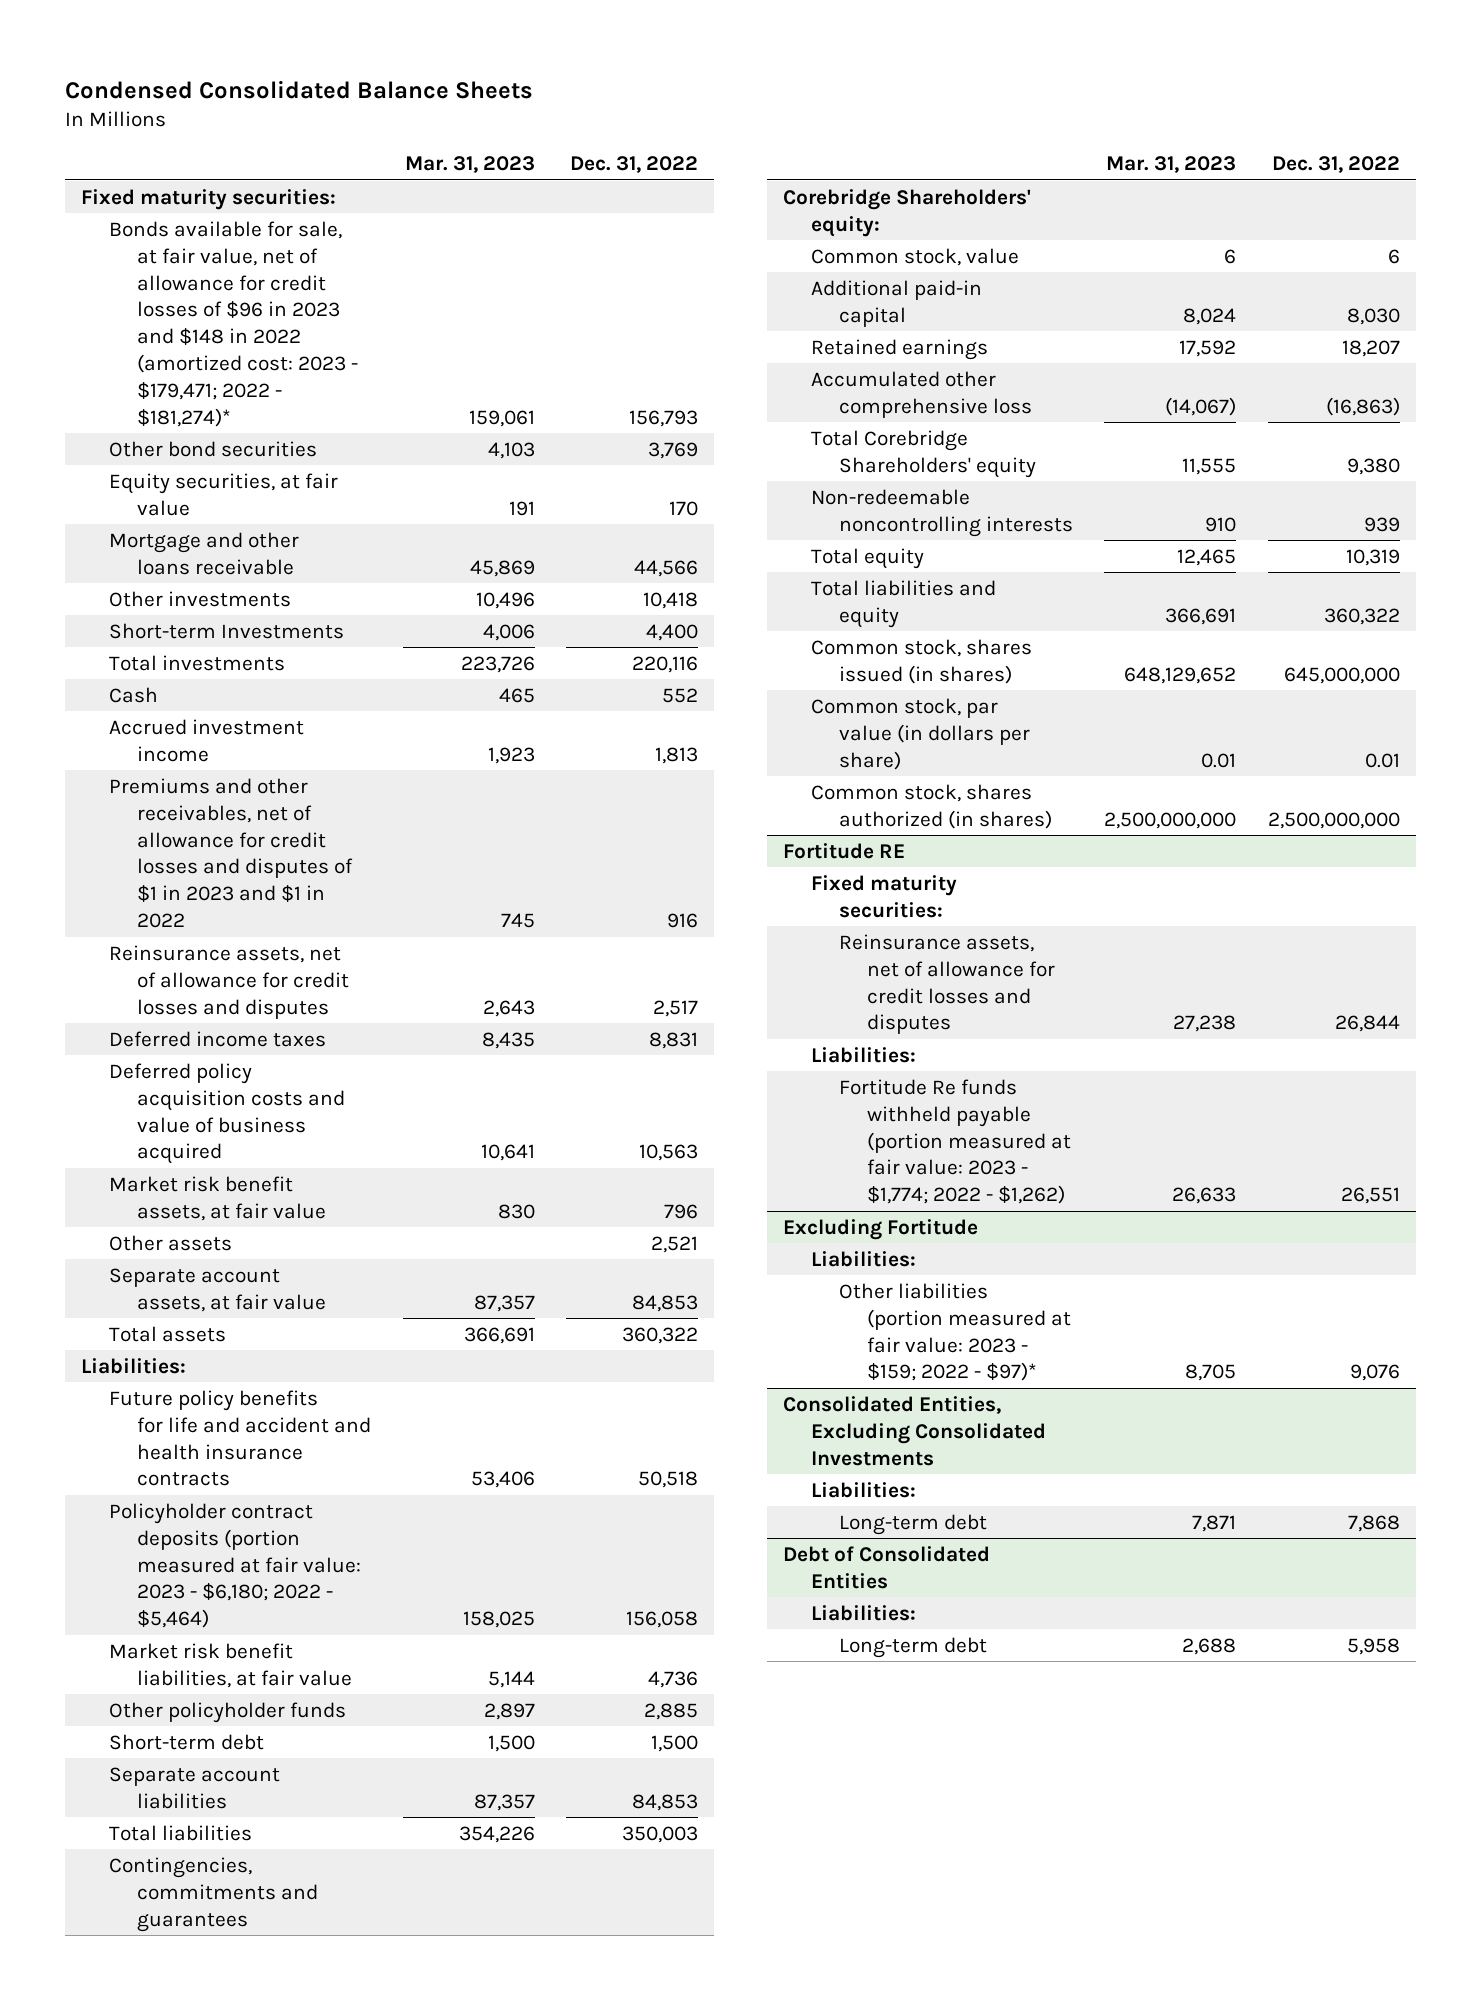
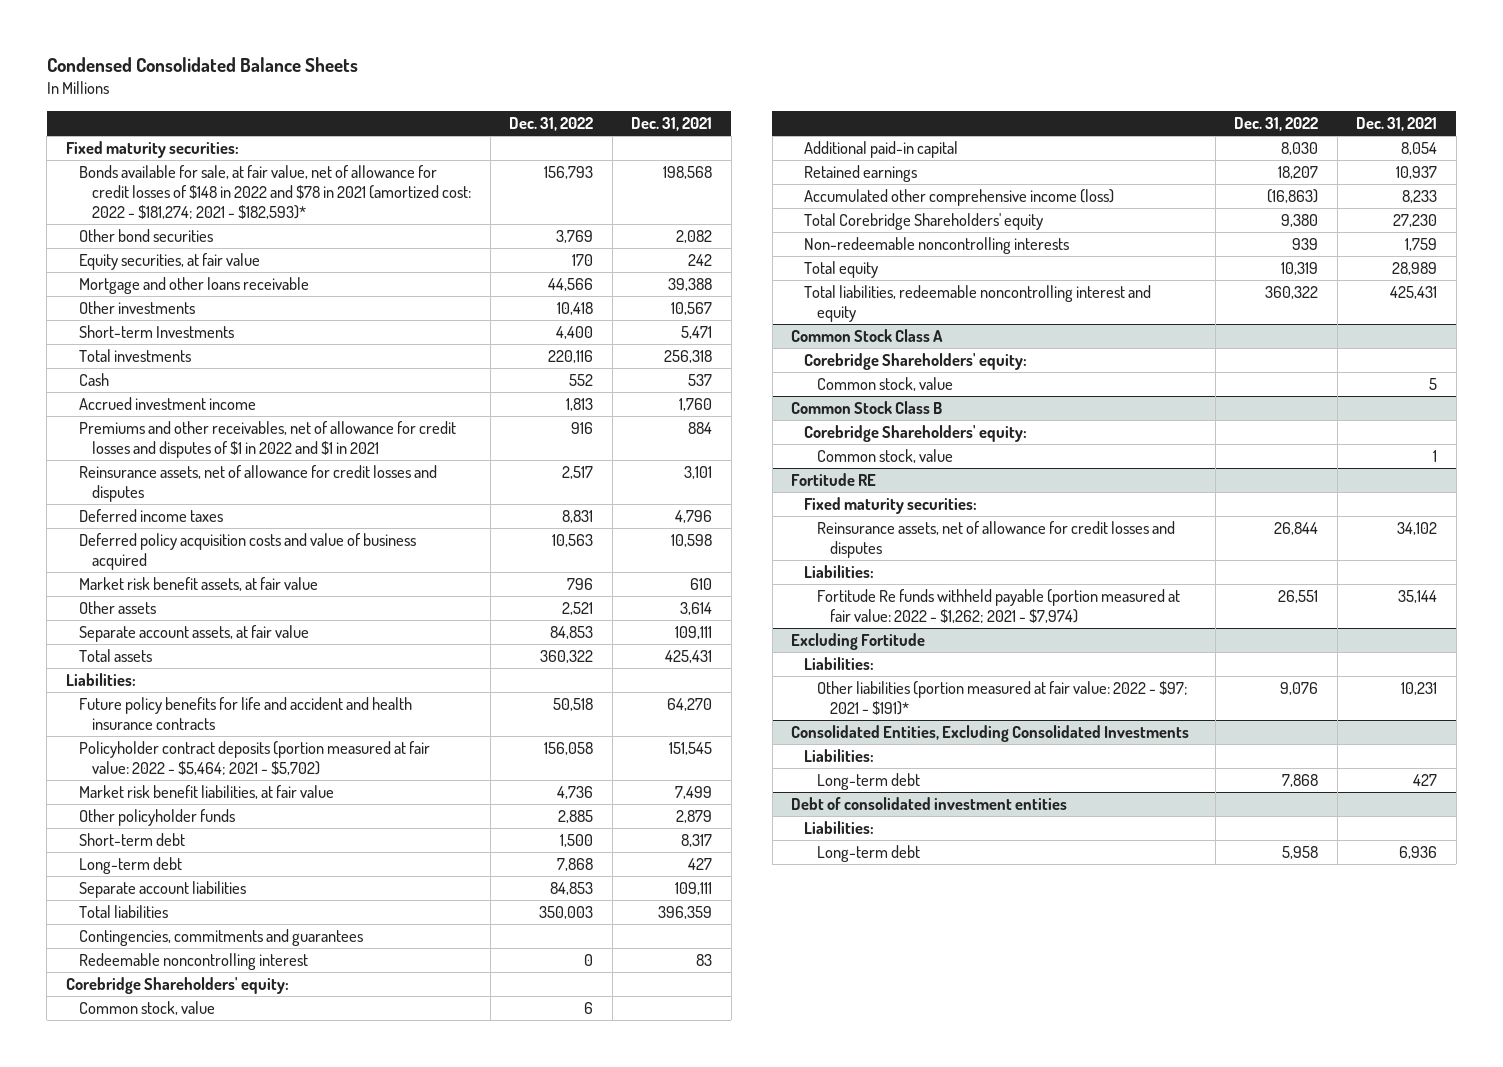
[404,156,535,174] Mar. 31, 2023 -> none
none -> [631,116,713,131] Dec. 31, 2021
[108,220,358,427] Bonds available for sale, at fair value, net of allowance for credit losses of $96 in 2023 and $148 in 2022 (amortized cost: 2023 - $179,471; 2022 - $181,274)* -> [79,165,472,219] Bonds available for sale, at fair value, net of allowance for credit losses of $148 in 2022 and $78 in 2021 (amortized cost: 2022 - $181,274; 2021 - $182,593)*
[108,777,353,928] Premiums and other receivables, net of allowance for credit losses and disputes of $1 in 2023 and $1 in 2022 -> [79,421,457,458] Premiums and other receivables, net of allowance for credit losses and disputes of $1 in 2022 and $1 in 2021
[108,1502,361,1629] Policyholder contract deposits (portion measured at fair value: 2023 - $6,180; 2022 - $5,464) -> [79,741,431,775] Policyholder contract deposits (portion measured at fair value: 2022 - $5,464; 2021 - $5,702)
none -> [79,857,183,875] Long-term debt
none -> [79,953,309,971] Redeemable noncontrolling interest
[810,370,1032,418] Accumulated other comprehensive loss -> [804,189,1115,207] Accumulated other comprehensive income (loss)
[810,638,1032,684] Common stock, shares issued (in shares) -> none
[810,697,1030,770] Common stock, par value (in dollars per share) -> none
[810,783,1052,829] Common stock, shares authorized (in shares) -> none
[810,579,996,628] Total liabilities and equity -> [804,285,1152,322] Total liabilities, redeemable noncontrolling interest and equity
none -> [791,329,944,343] Common Stock Class A
none -> [804,353,1028,371] Corebridge Shareholders' equity:
none -> [817,377,954,392] Common stock, value
none -> [791,401,943,415] Common Stock Class B
none -> [804,425,1028,443] Corebridge Shareholders' equity:
none -> [817,449,954,464] Common stock, value
[838,1078,1071,1205] Fortitude Re funds withheld payable (portion measured at fair value: 2023 - $1,774; 2022 - $1,262) -> [817,589,1181,623] Fortitude Re funds withheld payable (portion measured at fair value: 2022 - $1,262; 2021 - $7,974)
[838,1282,1071,1382] Other liabilities (portion measured at fair value: 2023 - $159; 2022 - $97)* -> [817,681,1189,715] Other liabilities (portion measured at fair value: 2022 - $97; 2021 - $191)*
[782,1545,990,1589] Debt of Consolidated Entities -> [791,797,1068,811] Debt of consolidated investment entities

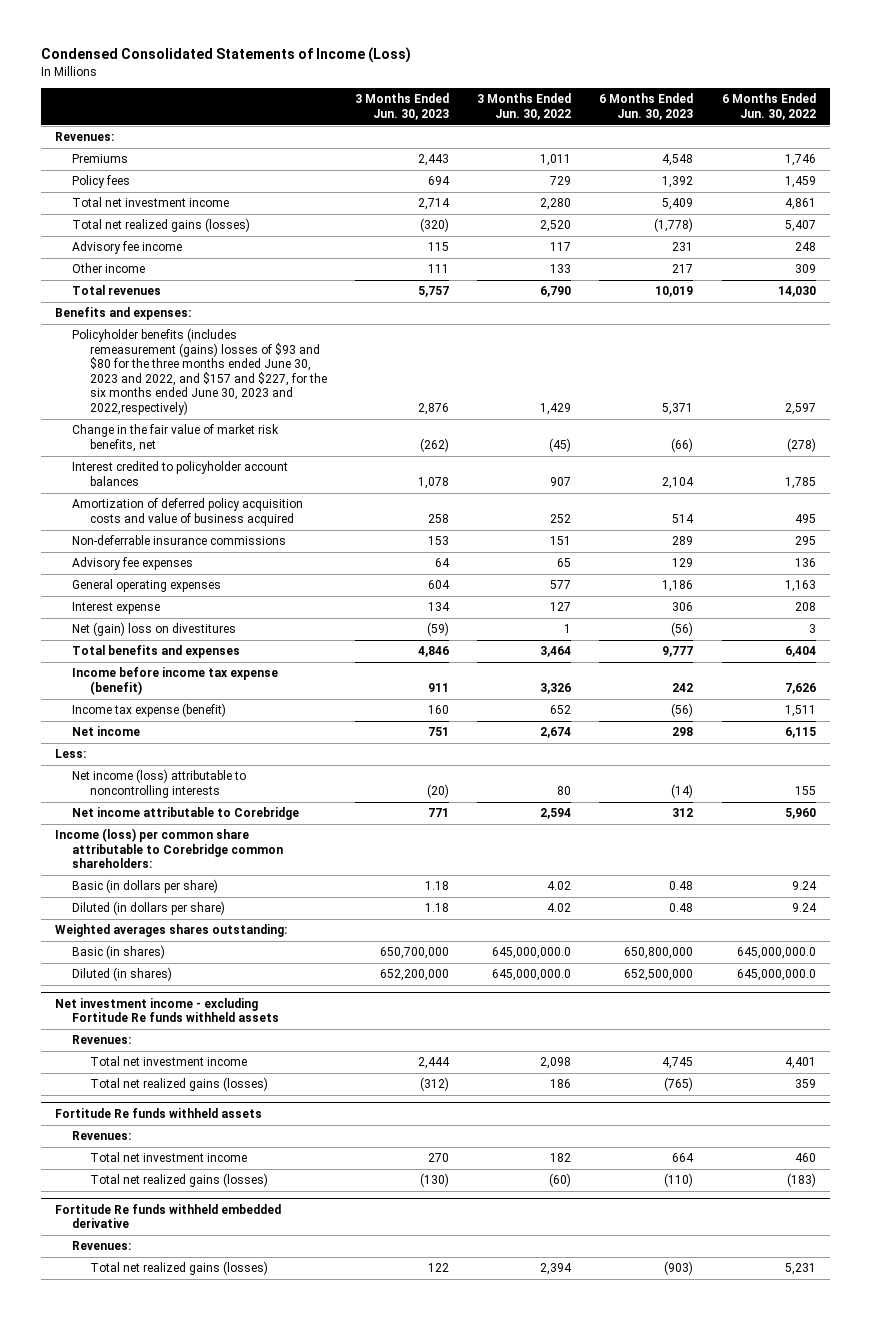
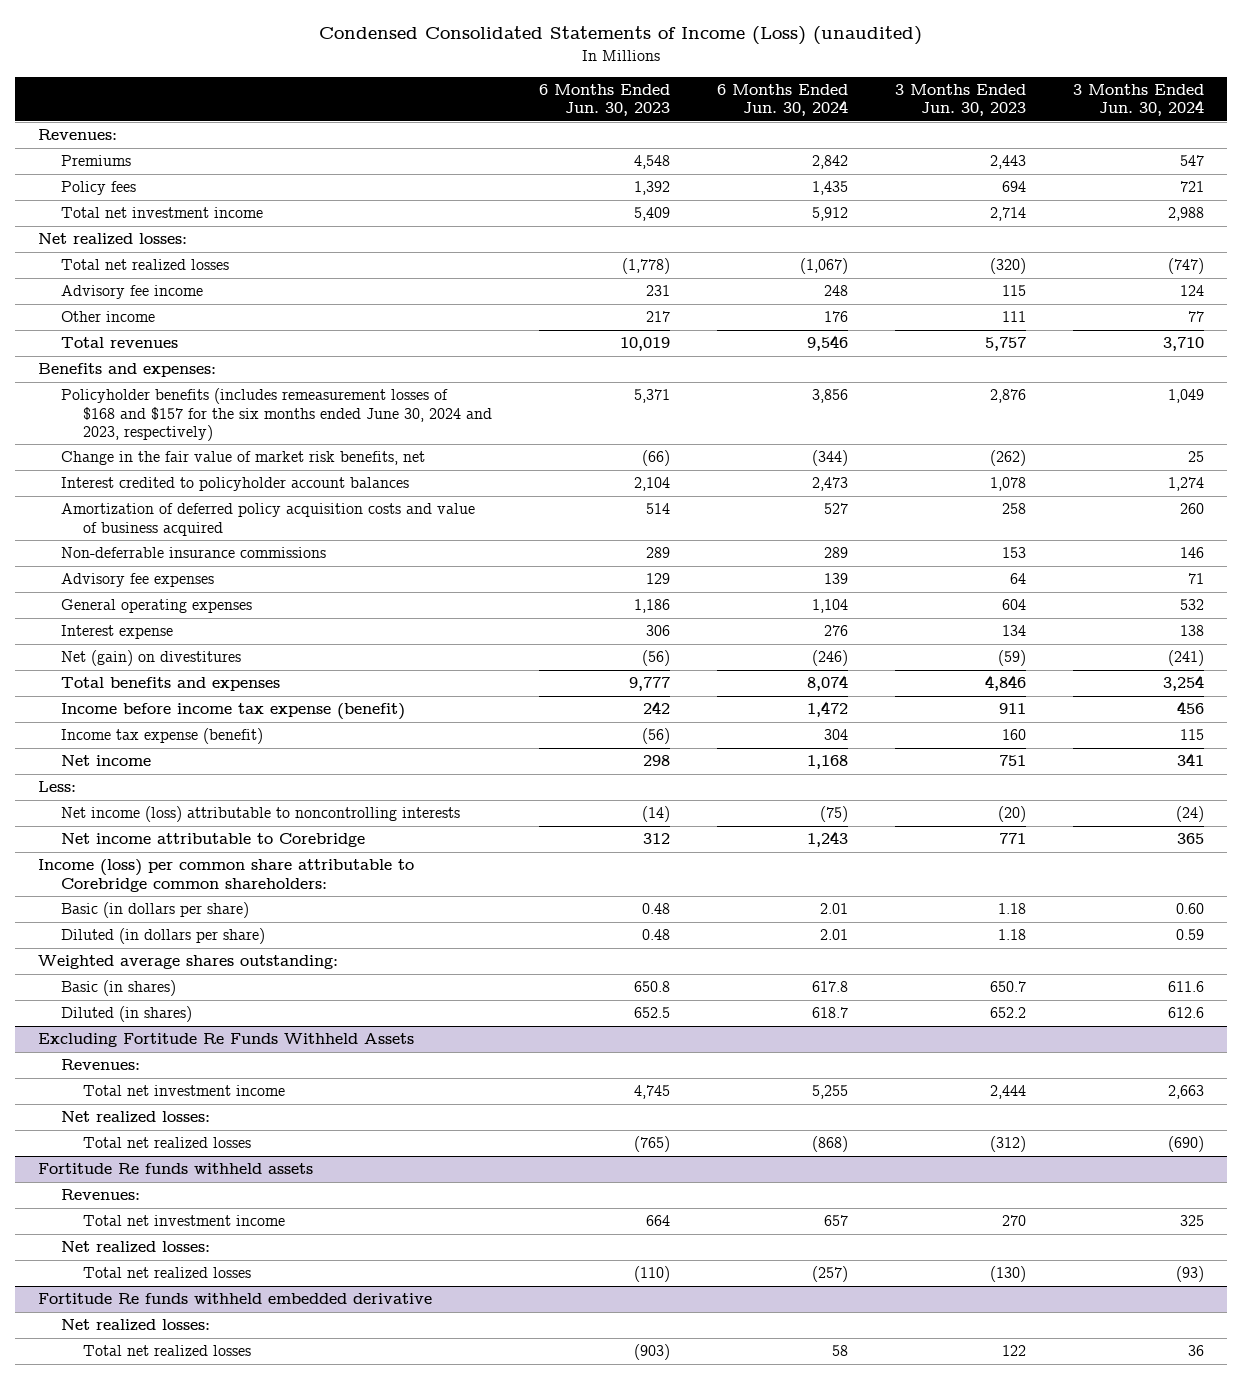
[40,47,411,64] Condensed Consolidated Statements of Income (Loss) -> [318,26,922,46] Condensed Consolidated Statements of Income (Loss) (unaudited)
[477,93,572,120] 3 Months Ended Jun. 30, 2022 -> none
[721,93,816,120] 6 Months Ended Jun. 30, 2022 -> none
none -> [716,83,848,117] 6 Months Ended Jun. 30, 2024
none -> [1072,83,1204,117] 3 Months Ended Jun. 30, 2024
none -> [38,233,188,246] Net realized losses:
[72,218,251,233] Total net realized gains (losses) -> [60,259,229,271] Total net realized losses
[72,328,327,415] Policyholder benefits (includes remeasurement (gains) losses of $93 and $80 for the three months ended June 30, 2023 and 2022, and $157 and $227, for the six months ended June 30, 2023 and 2022,respectively) -> [60,388,493,442] Policyholder benefits (includes remeasurement losses of $168 and $157 for the six months ended June 30, 2024 and 2023, respectively)
[72,622,237,637] Net (gain) loss on divestitures -> [60,650,241,667] Net (gain) on divestitures
[54,924,287,938] Weighted averages shares outstanding: -> [38,955,339,970] Weighted average shares outstanding:
[379,947,449,960] 650,700,000 -> [989,981,1026,993] 650.7
[624,947,694,960] 650,800,000 -> [634,981,671,993] 650.8
[379,969,449,982] 652,200,000 -> [989,1007,1026,1019] 652.2
[624,969,694,982] 652,500,000 -> [634,1007,671,1019] 652.5
[54,997,280,1023] Net investment income - excluding Fortitude Re funds withheld assets -> [38,1033,415,1048] Excluding Fortitude Re Funds Withheld Assets
none -> [60,1111,210,1124] Net realized losses:
[89,1077,268,1092] Total net realized gains (losses) -> [83,1137,252,1149] Total net realized losses
none -> [60,1241,210,1254] Net realized losses:
[89,1173,268,1188] Total net realized gains (losses) -> [83,1267,252,1279] Total net realized losses
[72,1241,132,1251] Revenues: -> none
none -> [60,1319,210,1332] Net realized losses:
[89,1261,268,1276] Total net realized gains (losses) -> [83,1345,252,1357] Total net realized losses

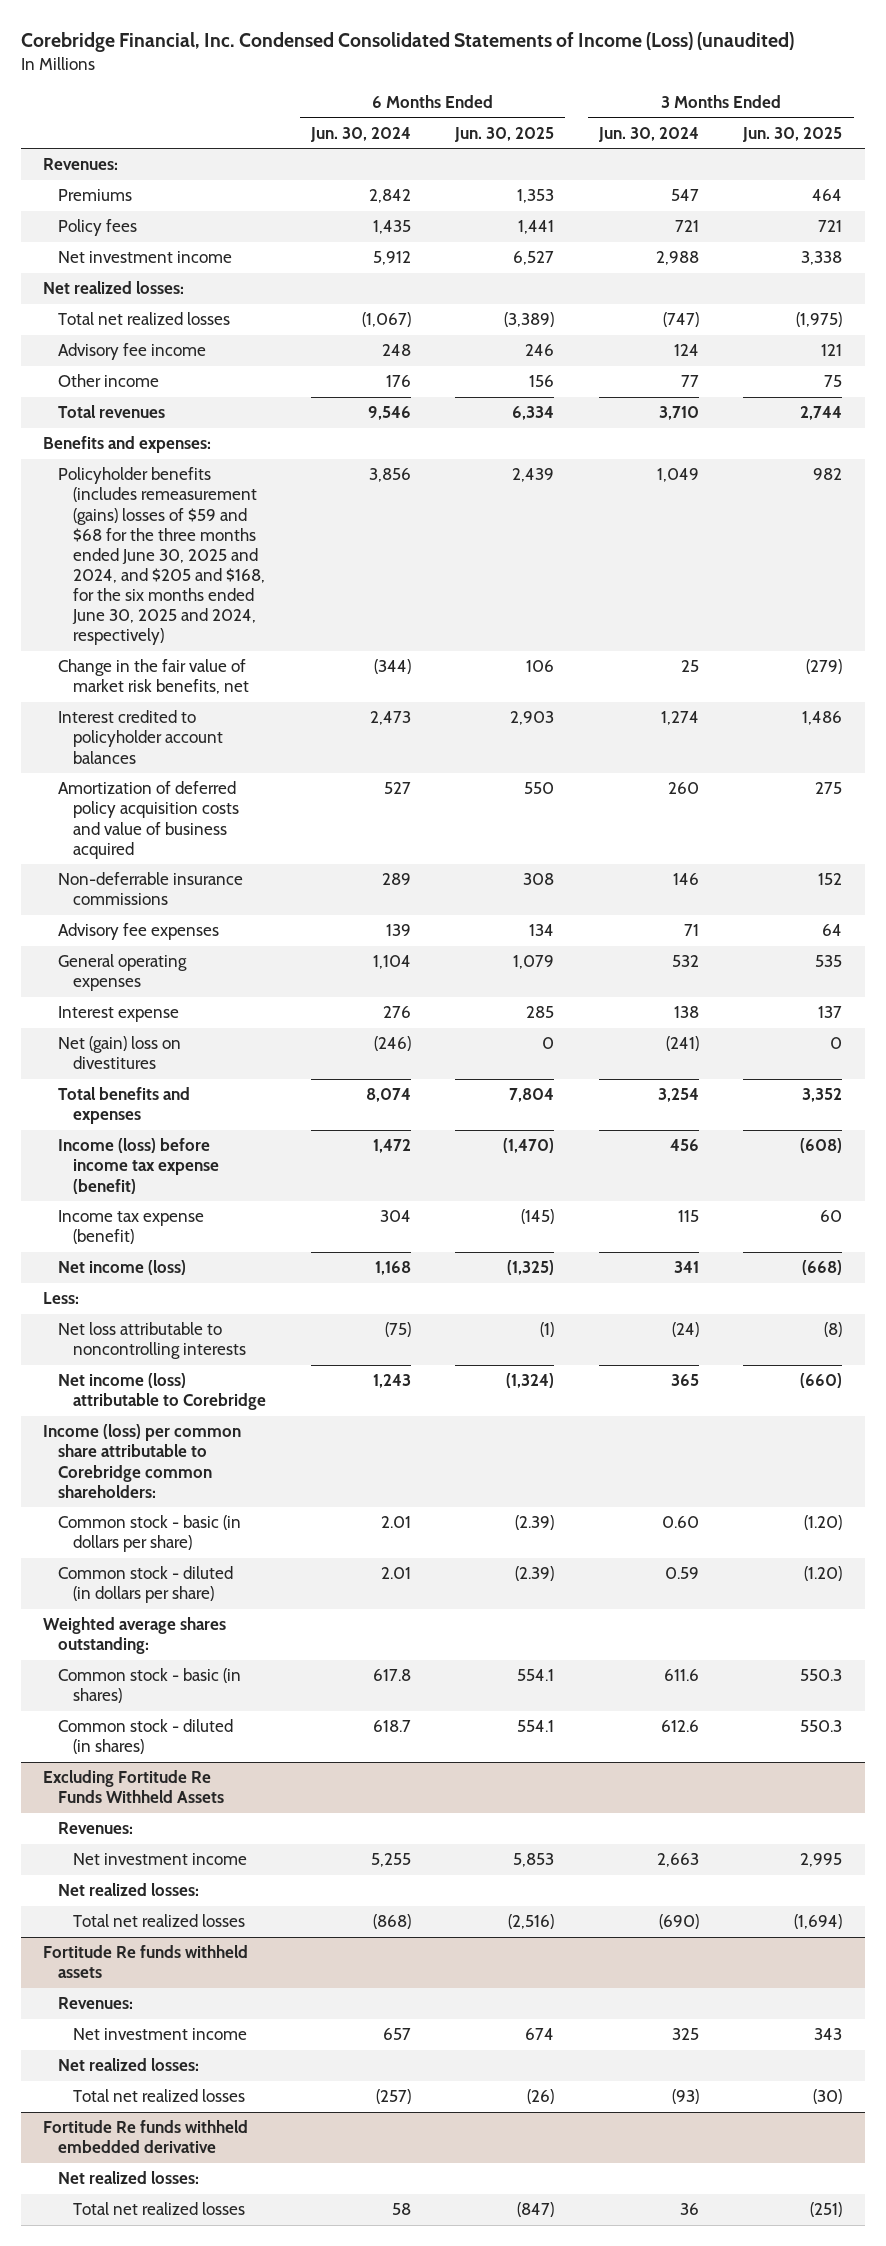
[318,26,922,46] Condensed Consolidated Statements of Income (Loss) (unaudited) -> [20,32,794,53] Corebridge Financial, Inc. Condensed Consolidated Statements of Income (Loss) (unaudited)
[539,83,671,117] 6 Months Ended Jun. 30, 2023 -> none
[894,83,1026,117] 3 Months Ended Jun. 30, 2023 -> none
none -> [454,126,555,142] Jun. 30, 2025
none -> [742,126,843,142] Jun. 30, 2025
[60,207,263,219] Total net investment income -> [58,251,233,264] Net investment income
[60,388,493,442] Policyholder benefits (includes remeasurement losses of $168 and $157 for the six months ended June 30, 2024 and 2023, respectively) -> [58,467,266,646] Policyholder benefits (includes remeasurement (gains) losses of $59 and $68 for the three months ended June 30, 2025 and 2024, and $205 and $168, for the six months ended June 30, 2025 and 2024, respectively)
[60,650,241,667] Net (gain) on divestitures -> [58,1036,182,1070] Net (gain) loss on divestitures
[60,703,405,721] Income before income tax expense (benefit) -> [58,1138,220,1194] Income (loss) before income tax expense (benefit)
[60,755,151,767] Net income -> [58,1260,187,1276] Net income (loss)
[60,806,460,823] Net income (loss) attributable to noncontrolling interests -> [58,1322,247,1360] Net loss attributable to noncontrolling interests
[60,833,365,848] Net income attributable to Corebridge -> [58,1373,267,1411] Net income (loss) attributable to Corebridge
[60,902,249,919] Basic (in dollars per share) -> [58,1515,242,1553] Common stock - basic (in dollars per share)
[60,928,265,945] Diluted (in dollars per share) -> [58,1566,234,1604] Common stock - diluted (in dollars per share)
[60,980,176,997] Basic (in shares) -> [58,1668,242,1704] Common stock - basic (in shares)
[60,1006,192,1023] Diluted (in shares) -> [58,1719,234,1755] Common stock - diluted (in shares)
[83,1085,286,1097] Total net investment income -> [73,1853,248,1866] Net investment income
[83,1215,286,1227] Total net investment income -> [73,2028,248,2041] Net investment income

